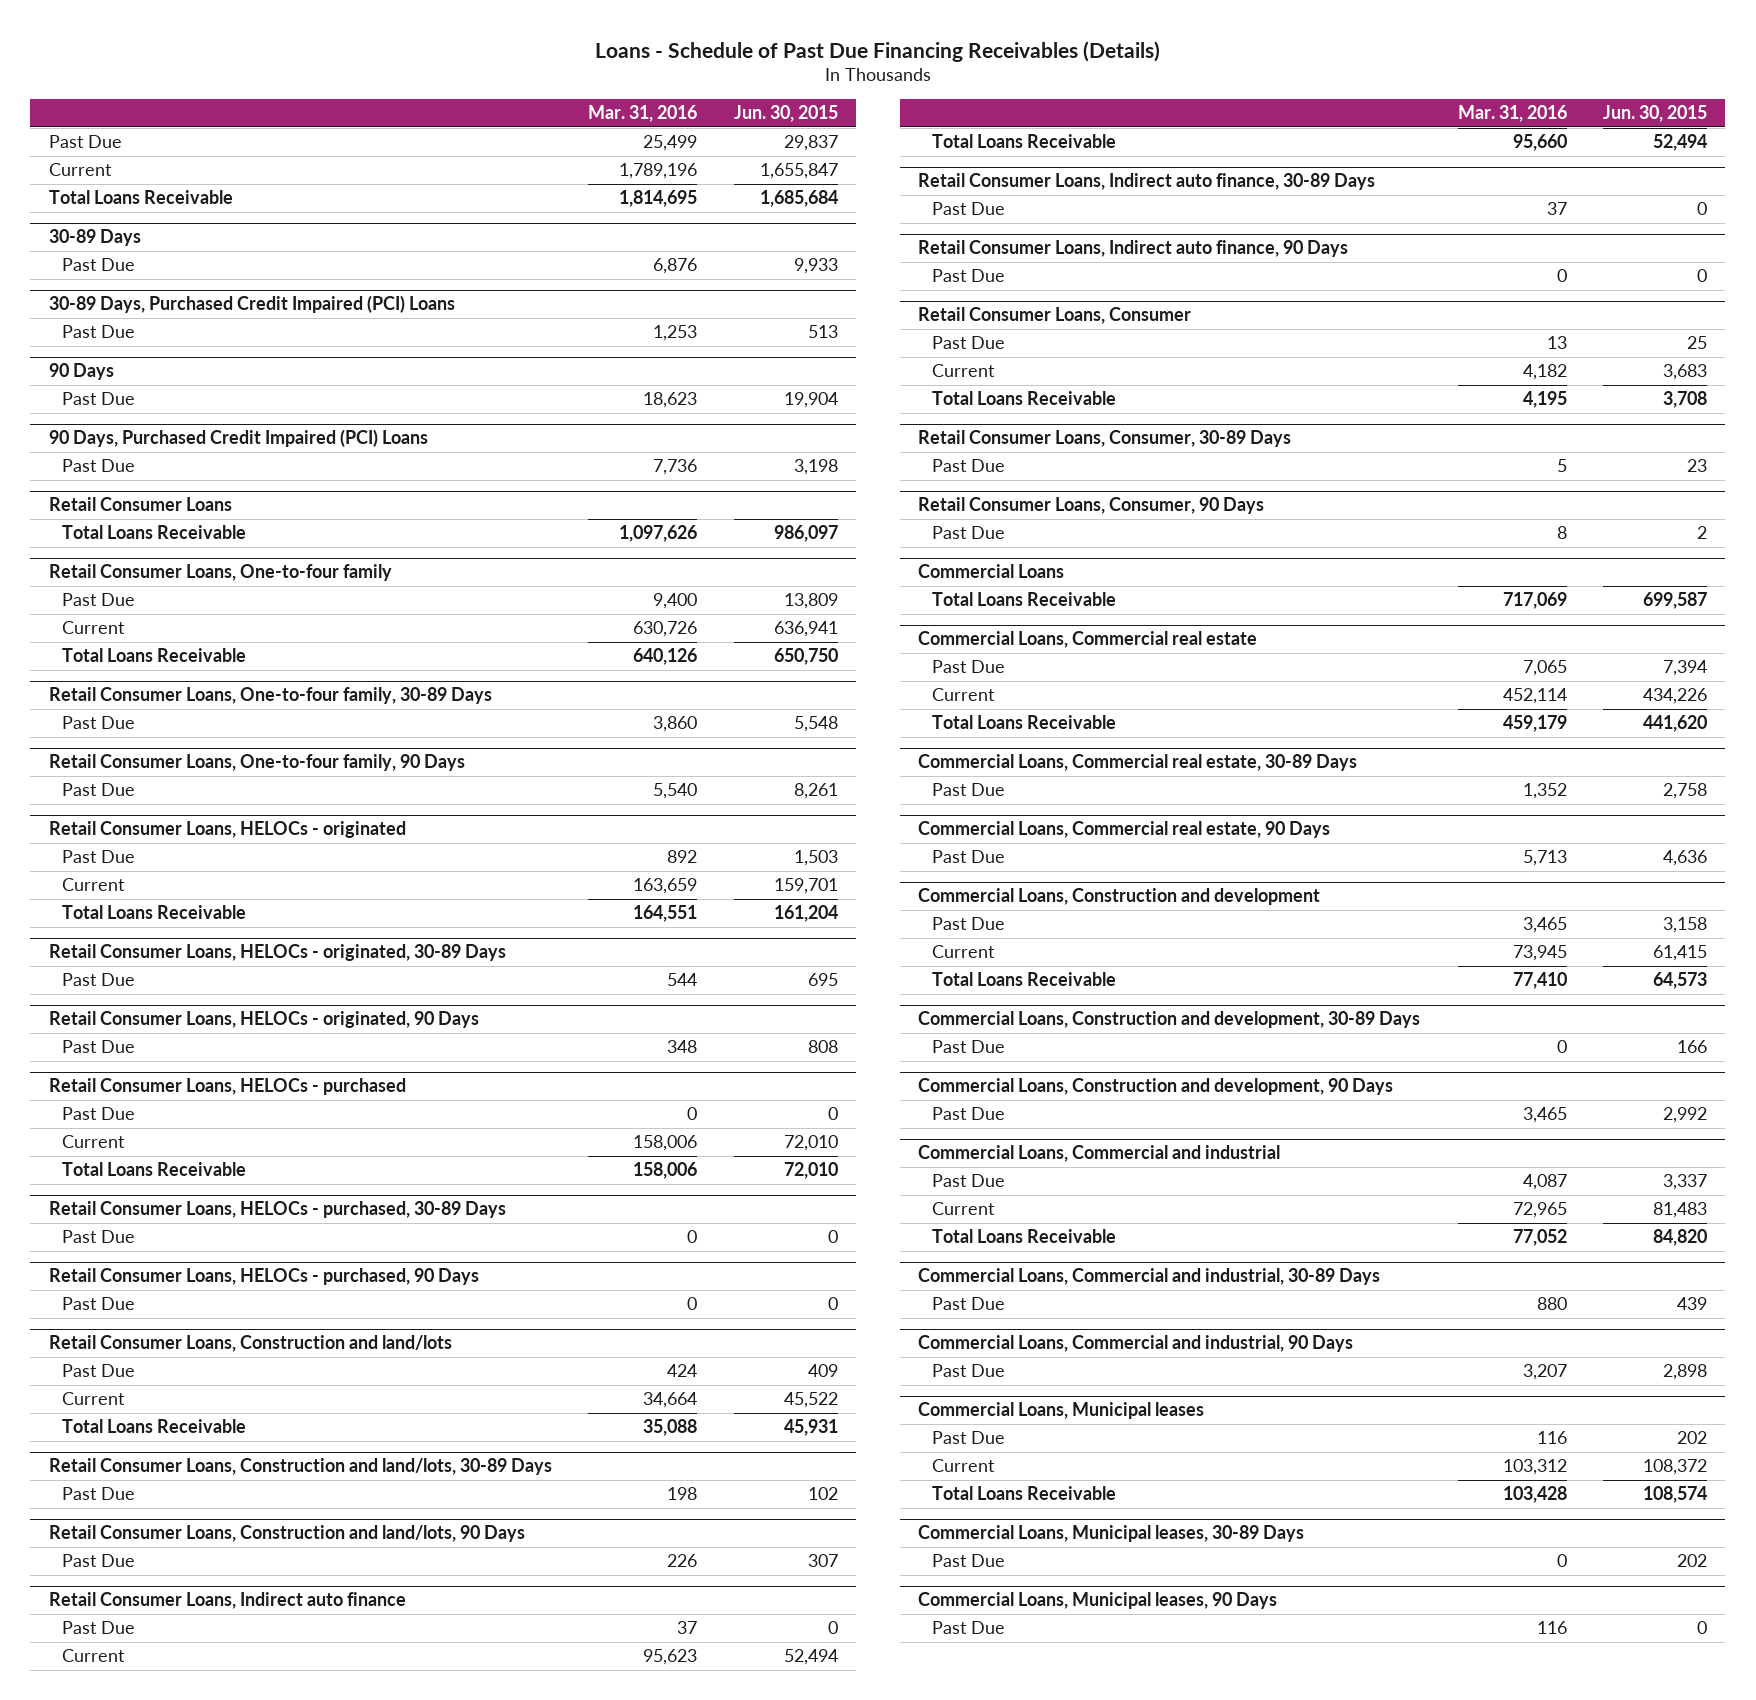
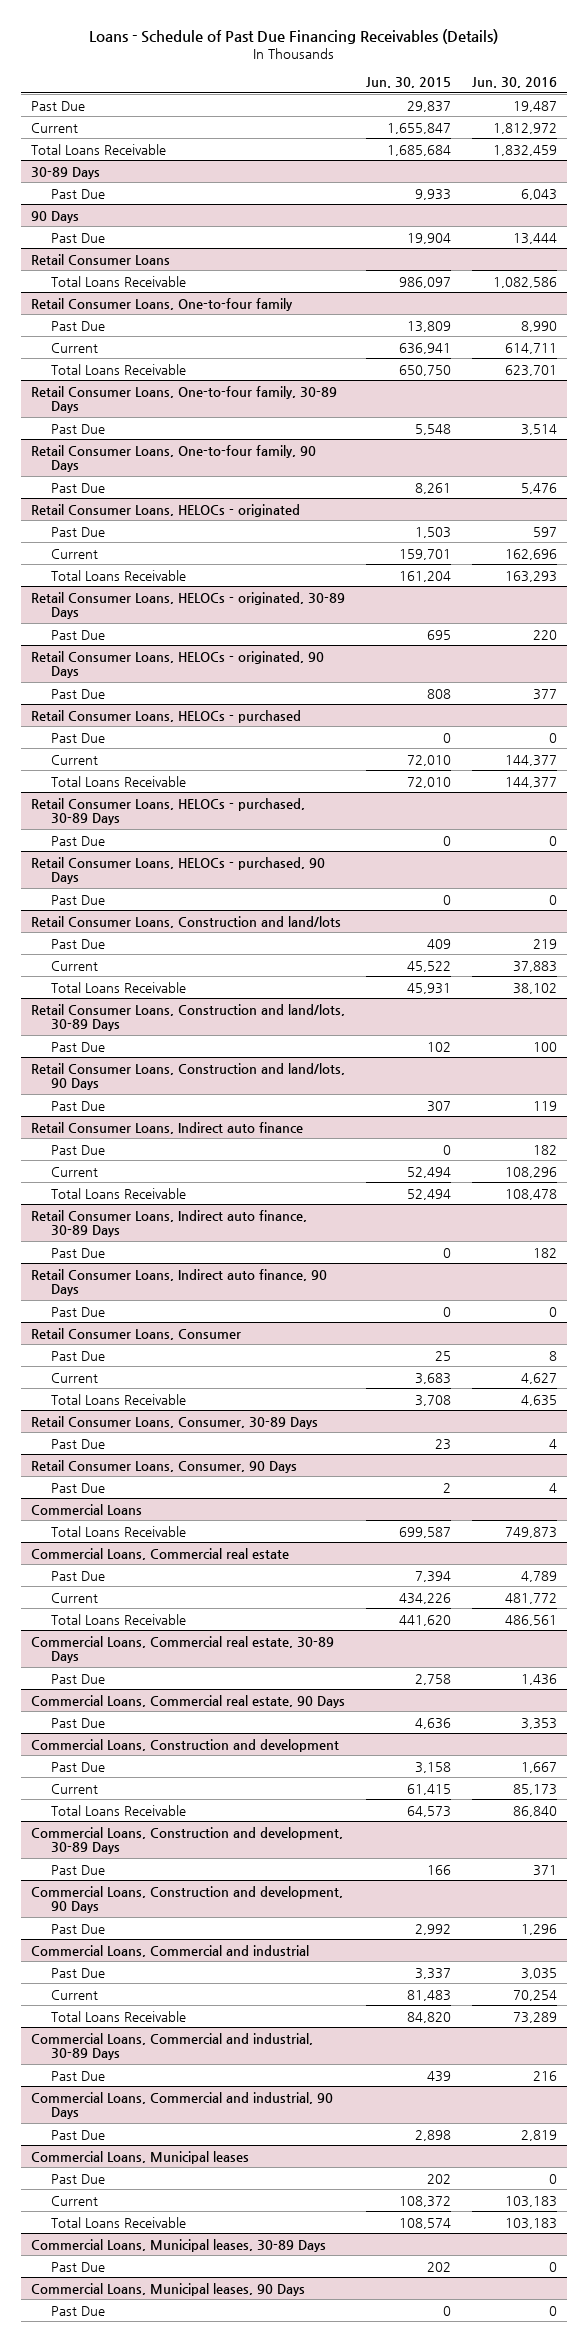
[588,105,698,123] Mar. 31, 2016 -> none
none -> [471,76,557,88] Jun. 30, 2016
[48,295,455,314] 30-89 Days, Purchased Credit Impaired (PCI) Loans -> none
[62,325,136,339] Past Due -> none
[48,429,428,448] 90 Days, Purchased Credit Impaired (PCI) Loans -> none
[62,459,136,473] Past Due -> none

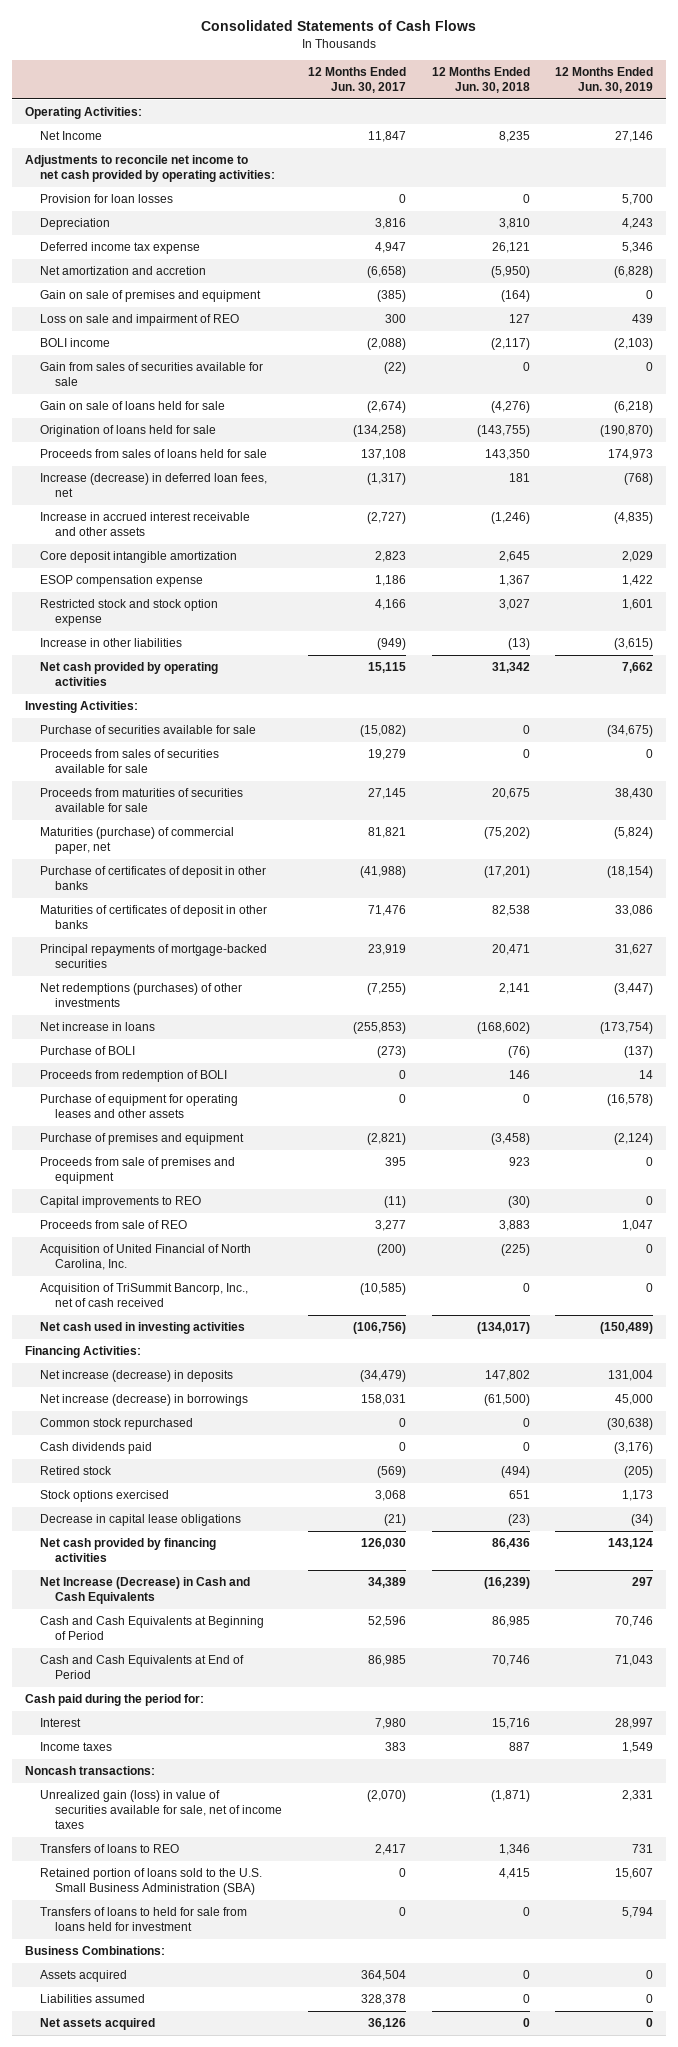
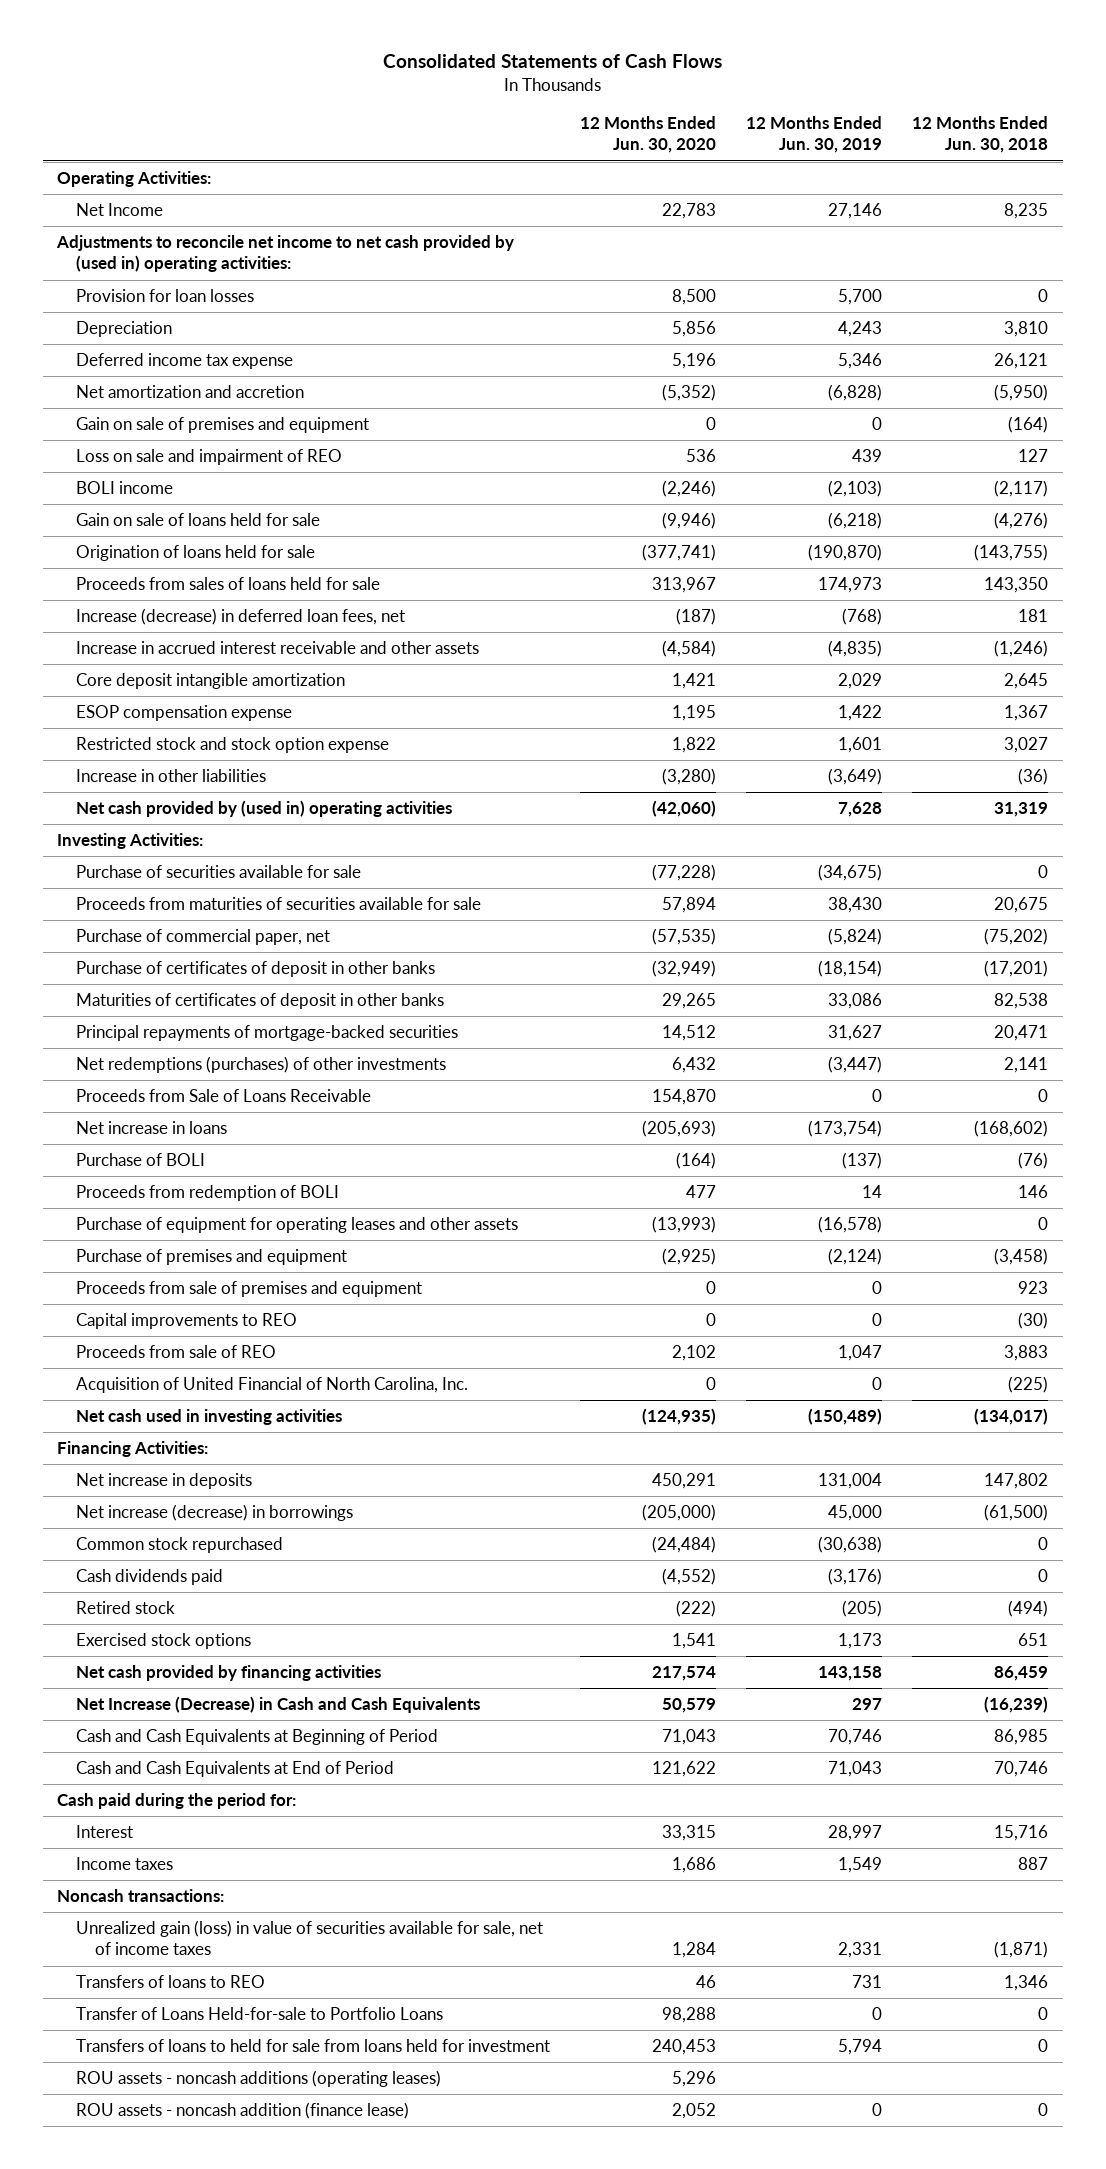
[308,66,407,93] 12 Months Ended Jun. 30, 2017 -> none
none -> [580,116,717,154] 12 Months Ended Jun. 30, 2020
[25,155,276,183] Adjustments to reconcile net income to net cash provided by operating activities: -> [56,235,515,273] Adjustments to reconcile net income to net cash provided by (used in) operating activities:
[40,362,264,387] Gain from sales of securities available for sale -> none
[507,638,530,651] (13) -> [1018,768,1049,786] (36)
[614,638,654,651] (3,615) -> [828,768,883,786] (3,649)
[40,662,219,687] Net cash provided by operating activities -> [76,800,453,818] Net cash provided by (used in) operating activities
[491,662,530,674] 31,342 -> [994,802,1049,818] 31,319
[622,662,654,674] 7,662 -> [838,802,883,818] 7,628
[40,749,220,774] Proceeds from sales of securities available for sale -> none
[40,827,235,855] Maturities (purchase) of commercial paper, net -> [76,929,331,946] Purchase of commercial paper, net
none -> [76,1089,372,1103] Proceeds from Sale of Loans Receivable
[40,1283,249,1308] Acquisition of TriSummit Bancorp, Inc., net of cash received -> none
[40,1370,234,1383] Net increase (decrease) in deposits -> [76,1473,253,1490] Net increase in deposits
[40,1514,242,1527] Decrease in capital lease obligations -> none
[40,1490,170,1503] Stock options exercised -> [76,1633,252,1650] Exercised stock options
[491,1538,530,1550] 86,436 -> [994,1666,1049,1682] 86,459
[608,1538,654,1550] 143,124 -> [818,1666,883,1682] 143,158
[40,1868,263,1896] Retained portion of loans sold to the U.S. Small Business Administration (SBA) -> none
none -> [76,2007,444,2021] Transfer of Loans Held-for-sale to Portfolio Loans
[25,1946,166,1956] Business Combinations: -> none
[40,1970,128,1983] Assets acquired -> none
[40,1994,146,2004] Liabilities assumed -> none
[40,2018,156,2031] Net assets acquired -> none
none -> [76,2070,442,2088] ROU assets - noncash additions (operating leases)
none -> [76,2102,410,2120] ROU assets - noncash addition (finance lease)

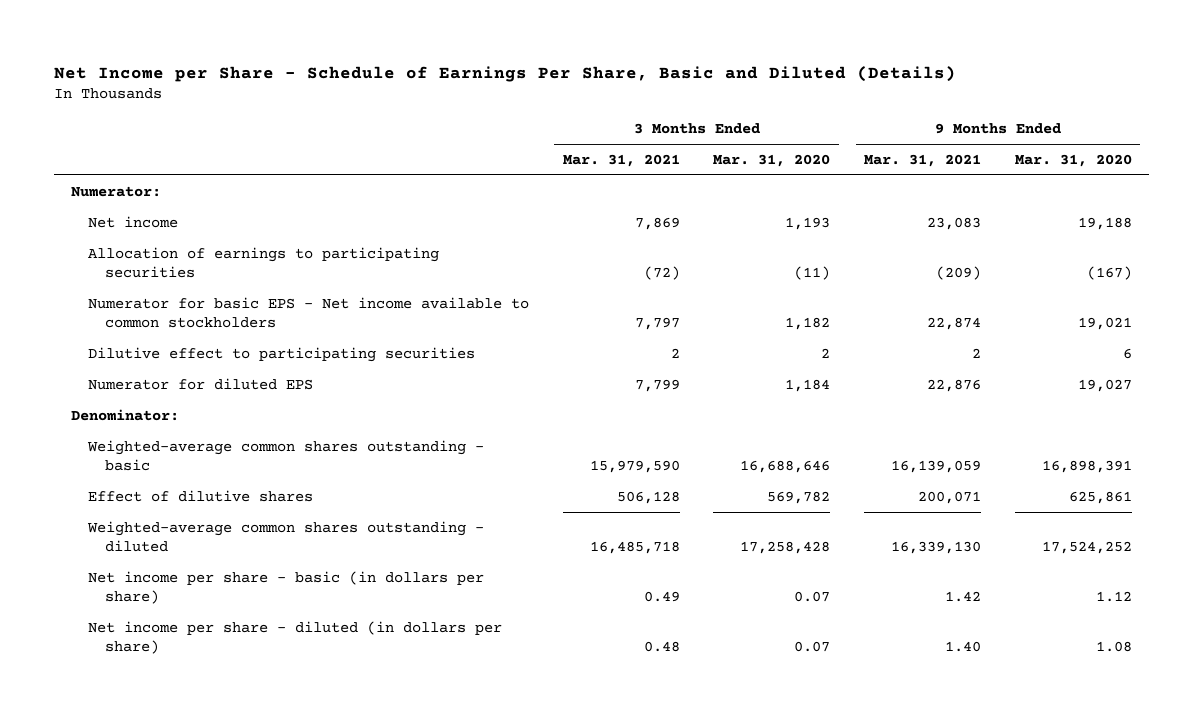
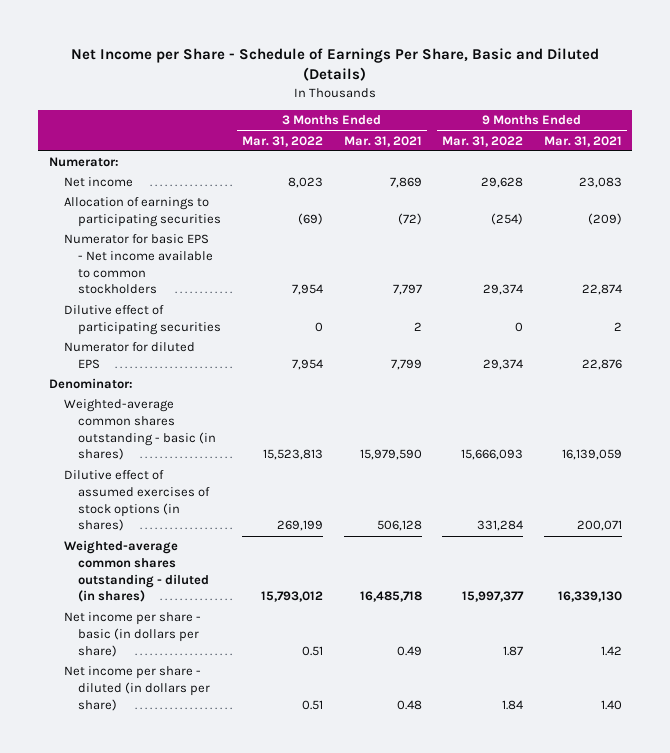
[713,153,831,167] Mar. 31, 2020 -> none
[1014,153,1132,167] Mar. 31, 2020 -> none
none -> [241,135,323,147] Mar. 31, 2022
none -> [442,135,524,147] Mar. 31, 2022
[87,346,475,362] Dilutive effect to participating securities -> [63,305,222,336] Dilutive effect of participating securities
[86,439,484,472] Weighted-average common shares outstanding - basic -> [63,399,217,461] Weighted-average common shares outstanding - basic (in shares)
[87,489,313,502] Effect of dilutive shares -> [63,470,211,532] Dilutive effect of assumed exercises of stock options (in shares)
[86,520,484,553] Weighted-average common shares outstanding - diluted -> [63,540,210,603] Weighted-average common shares outstanding - diluted (in shares)

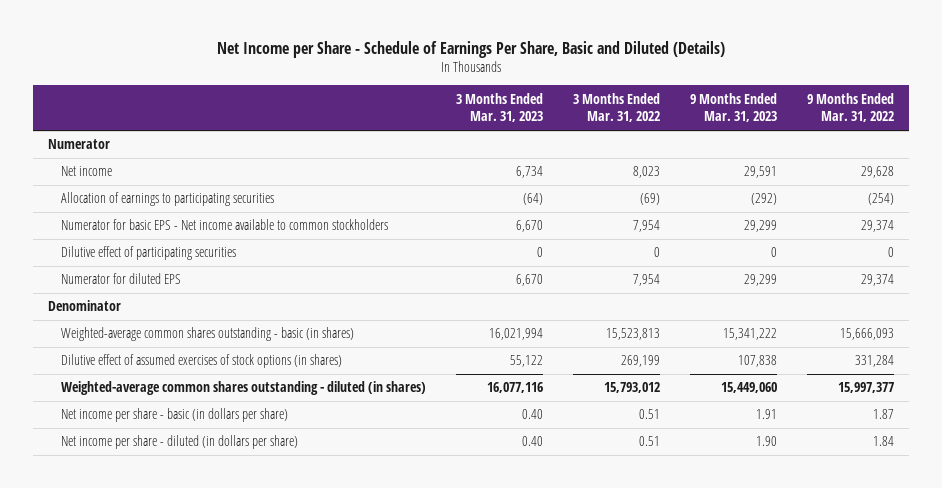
[343,135,422,147] Mar. 31, 2021 -> none
[543,135,622,147] Mar. 31, 2021 -> none
none -> [455,92,543,123] 3 Months Ended Mar. 31, 2023
none -> [689,92,777,123] 9 Months Ended Mar. 31, 2023
[48,157,119,168] Numerator: -> [48,139,111,150] Numerator
[48,378,133,390] Denominator: -> [48,300,122,312] Denominator

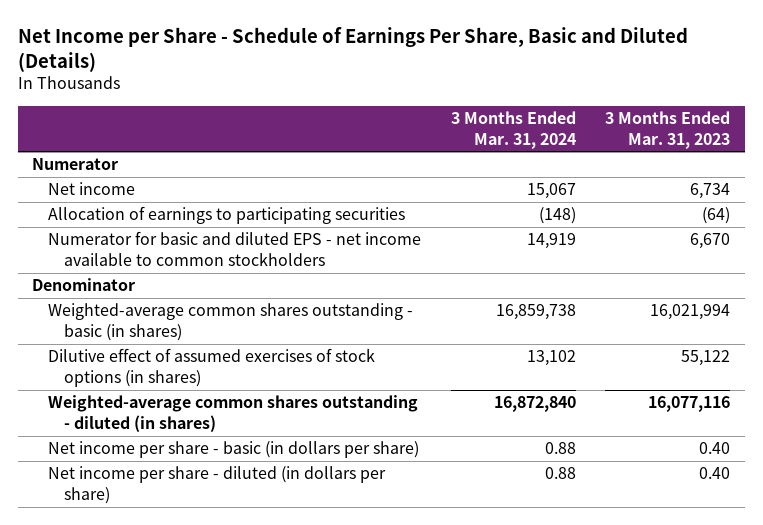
[572,92,660,123] 3 Months Ended Mar. 31, 2022 -> none
[689,92,777,123] 9 Months Ended Mar. 31, 2023 -> none
[806,92,894,123] 9 Months Ended Mar. 31, 2022 -> none
none -> [450,110,576,149] 3 Months Ended Mar. 31, 2024
[60,246,236,261] Dilutive effect of participating securities -> none
[60,273,181,285] Numerator for diluted EPS -> none
[60,219,388,231] Numerator for basic EPS - Net income available to common stockholders -> [48,231,422,267] Numerator for basic and diluted EPS - net income available to common stockholders

